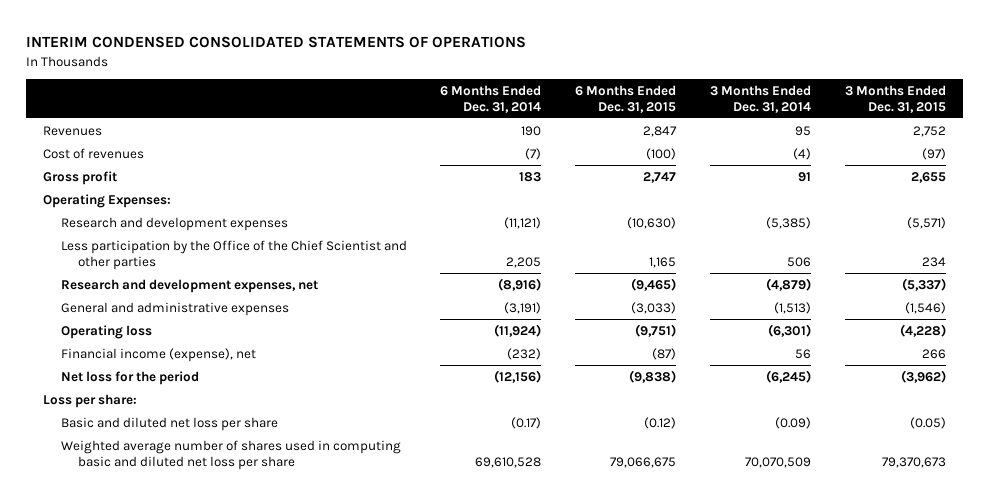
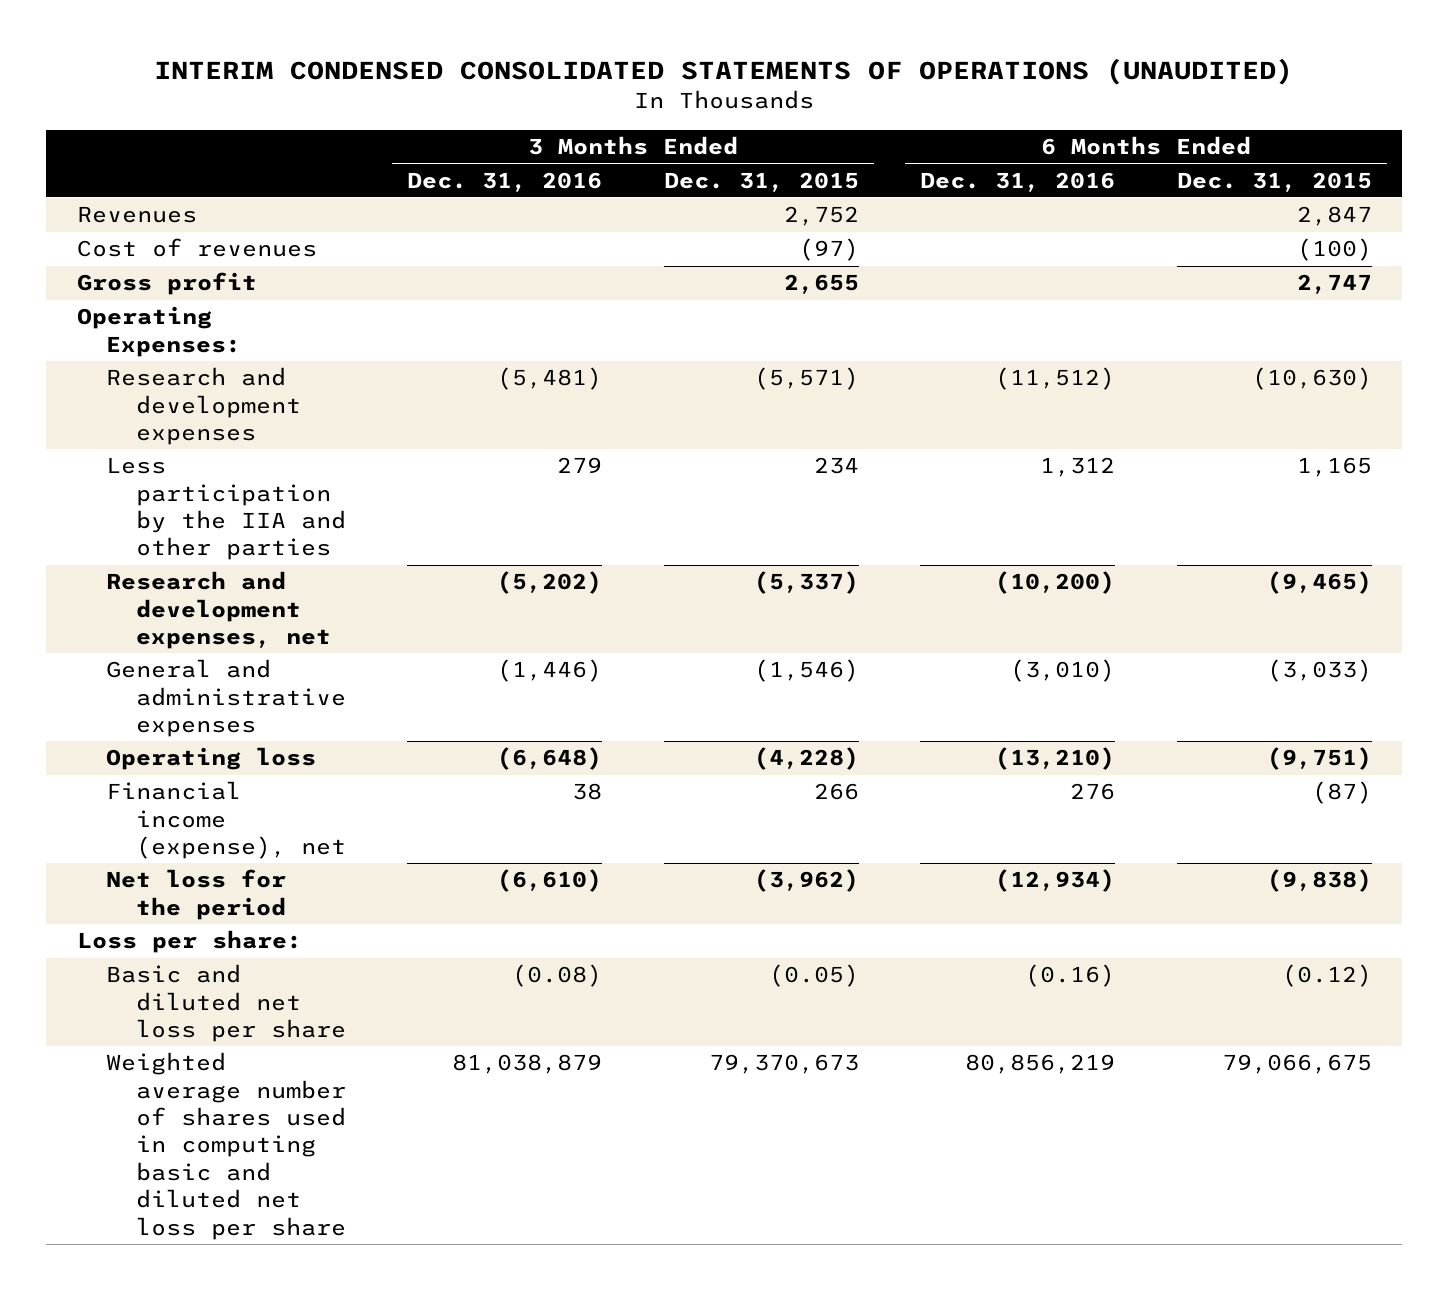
[26,36,527,49] INTERIM CONDENSED CONSOLIDATED STATEMENTS OF OPERATIONS -> [154,58,1294,86] INTERIM CONDENSED CONSOLIDATED STATEMENTS OF OPERATIONS (UNAUDITED)
[440,84,542,113] 6 Months Ended Dec. 31, 2014 -> none
[709,84,811,113] 3 Months Ended Dec. 31, 2014 -> none
none -> [407,171,603,192] Dec. 31, 2016
none -> [920,171,1116,192] Dec. 31, 2016
[60,239,407,270] Less participation by the Office of the Chief Scientist and other parties -> [106,457,346,561] Less participation by the IIA and other parties

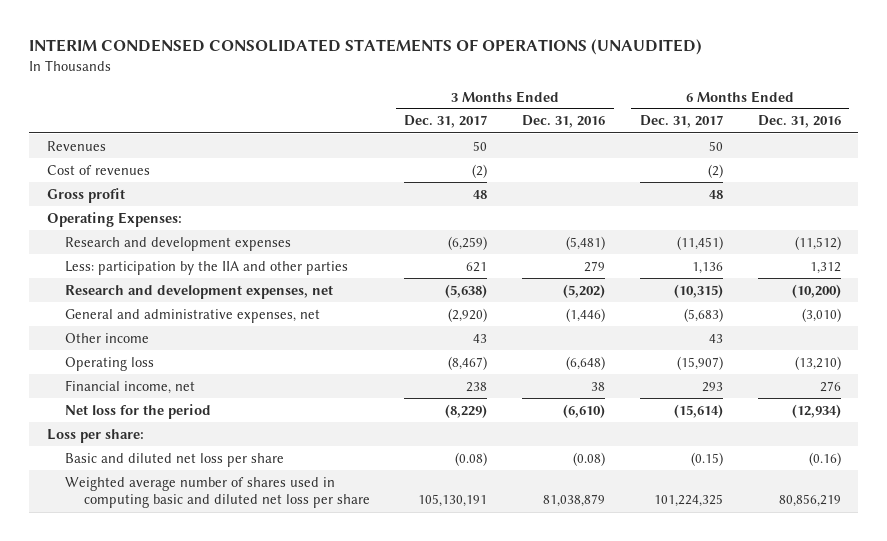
[663,171,859,192] Dec. 31, 2015 -> none
[1176,171,1372,192] Dec. 31, 2015 -> none
none -> [404,115,488,129] Dec. 31, 2017
none -> [639,115,723,129] Dec. 31, 2017
[106,457,346,561] Less participation by the IIA and other parties -> [65,260,349,275] Less: participation by the IIA and other parties
[106,659,346,738] General and administrative expenses -> [65,308,321,323] General and administrative expenses, net
none -> [65,332,150,343] Other income
[106,781,346,860] Financial income (expense), net -> [65,379,196,394] Financial income, net

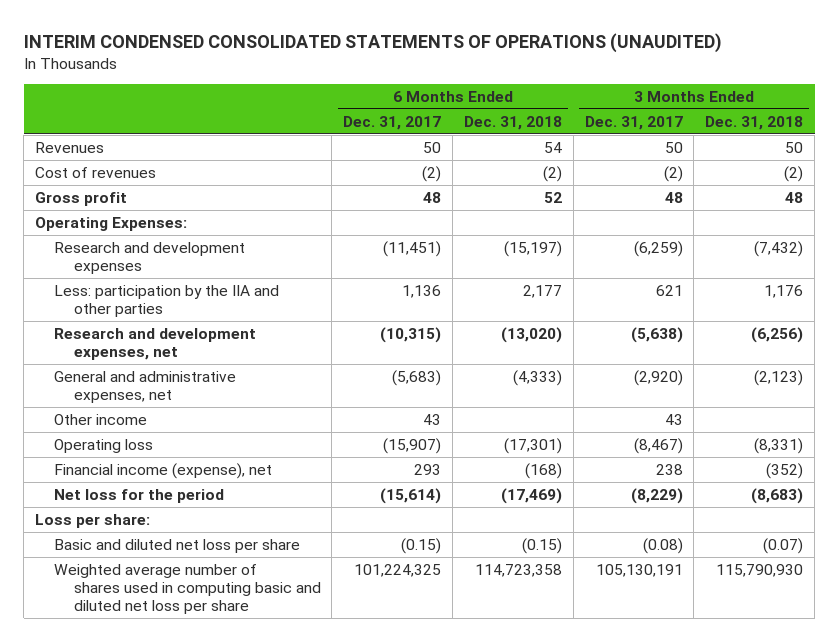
[522,115,606,129] Dec. 31, 2016 -> none
[757,115,841,129] Dec. 31, 2016 -> none
none -> [463,115,562,130] Dec. 31, 2018
none -> [705,115,804,130] Dec. 31, 2018
[65,379,196,394] Financial income, net -> [54,462,273,479] Financial income (expense), net

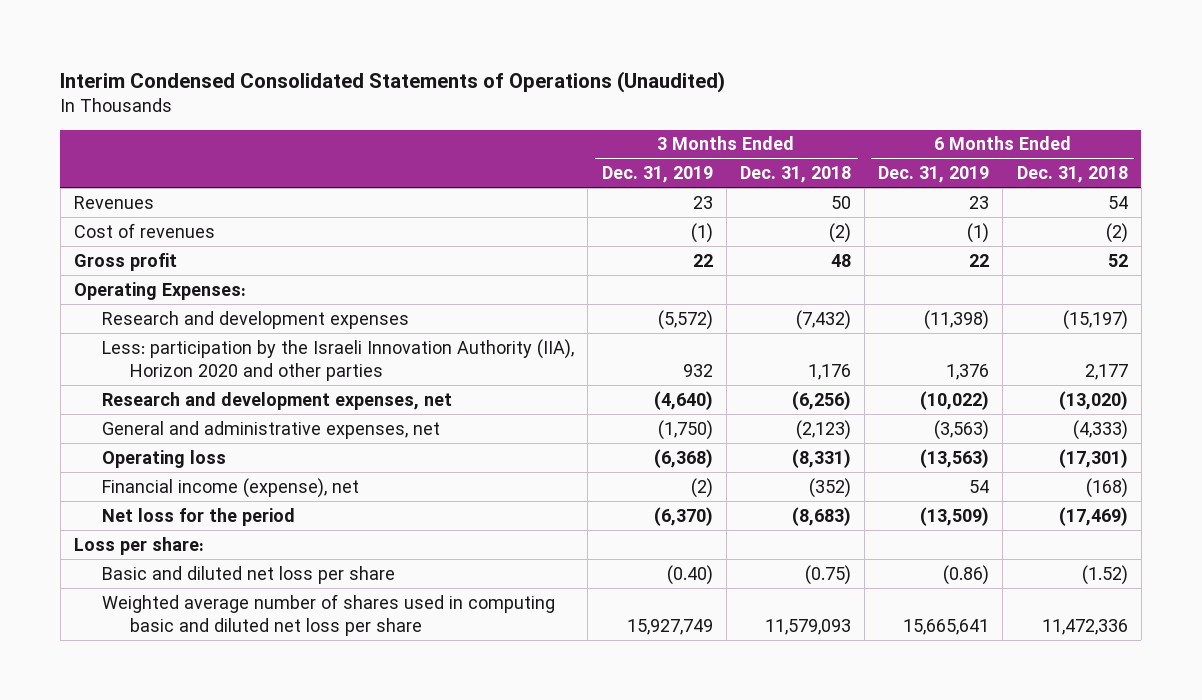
[23,32,722,53] INTERIM CONDENSED CONSOLIDATED STATEMENTS OF OPERATIONS (UNAUDITED) -> [60,70,726,93] Interim Condensed Consolidated Statements of Operations (Unaudited)
[343,115,442,130] Dec. 31, 2017 -> none
[584,115,683,130] Dec. 31, 2017 -> none
none -> [601,166,713,184] Dec. 31, 2019
none -> [878,166,990,184] Dec. 31, 2019
[54,284,280,318] Less: participation by the IIA and other parties -> [102,338,575,381] Less: participation by the Israeli Innovation Authority (IIA), Horizon 2020 and other parties
[54,413,148,425] Other income -> none
[521,537,562,554] (0.15) -> [1081,564,1128,585] (1.52)
[763,537,804,554] (0.07) -> [804,564,851,585] (0.75)
[474,563,562,577] 114,723,358 -> [1041,618,1128,635] 11,472,336
[716,563,804,577] 115,790,930 -> [764,618,851,635] 11,579,093

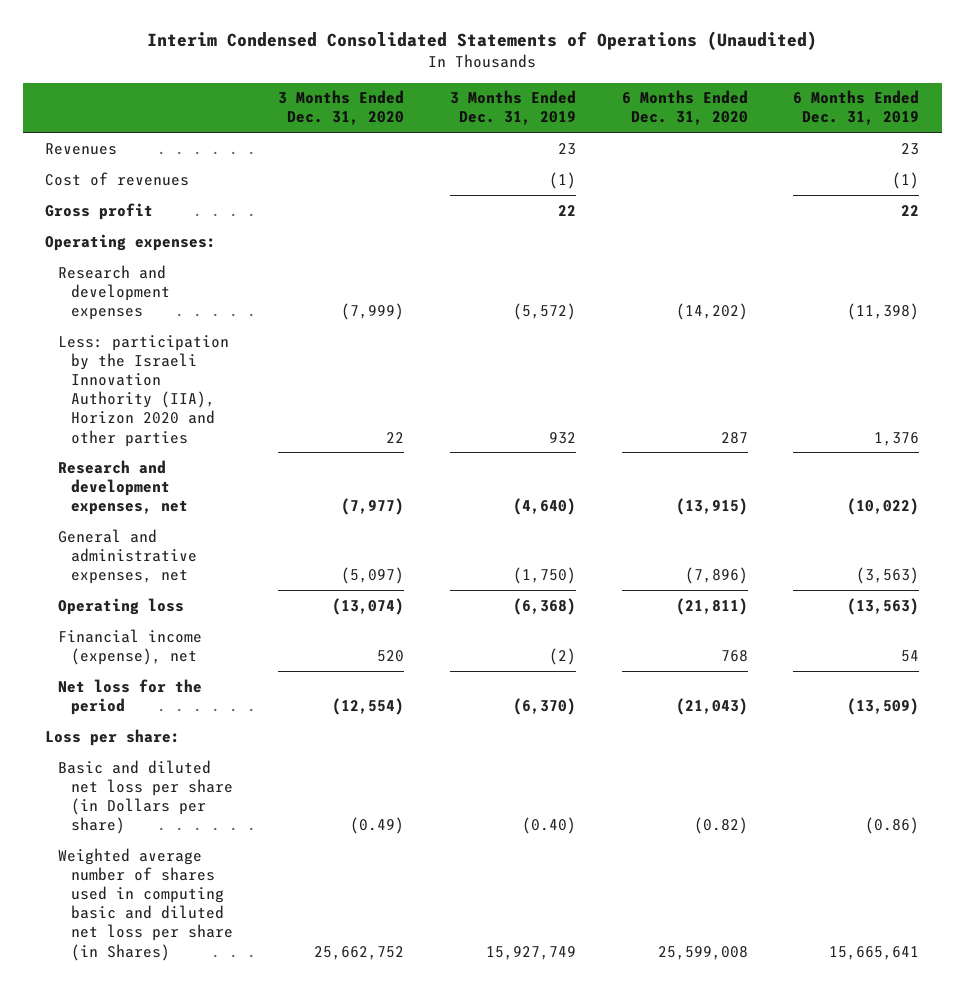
[739,166,851,184] Dec. 31, 2018 -> none
[1016,166,1128,184] Dec. 31, 2018 -> none
none -> [278,90,405,126] 3 Months Ended Dec. 31, 2020
none -> [621,90,748,126] 6 Months Ended Dec. 31, 2020
[73,281,246,300] Operating Expenses: -> [45,233,217,251] Operating expenses:
[102,565,396,584] Basic and diluted net loss per share -> [58,759,233,835] Basic and diluted net loss per share (in Dollars per share)
[102,593,556,636] Weighted average number of shares used in computing basic and diluted net loss per share -> [58,847,233,961] Weighted average number of shares used in computing basic and diluted net loss per share (in Shares)

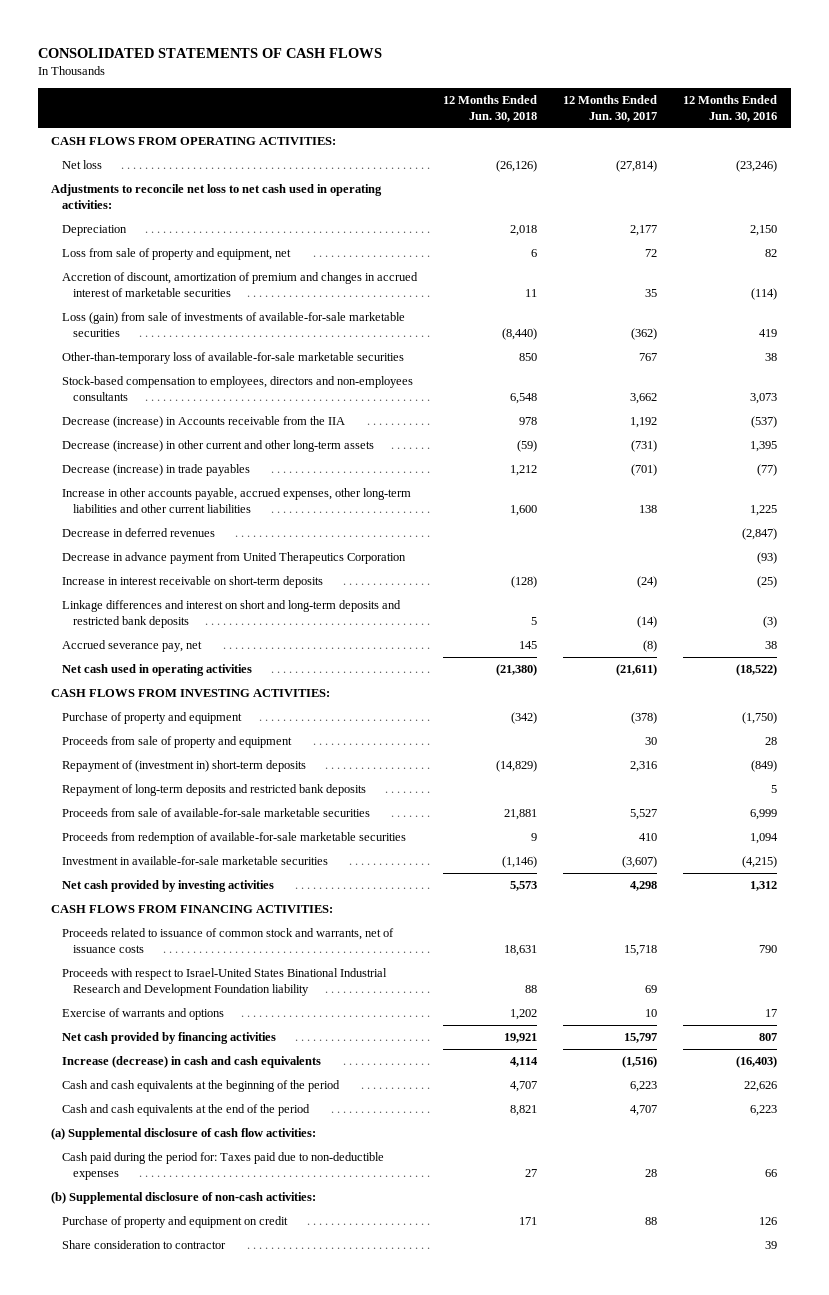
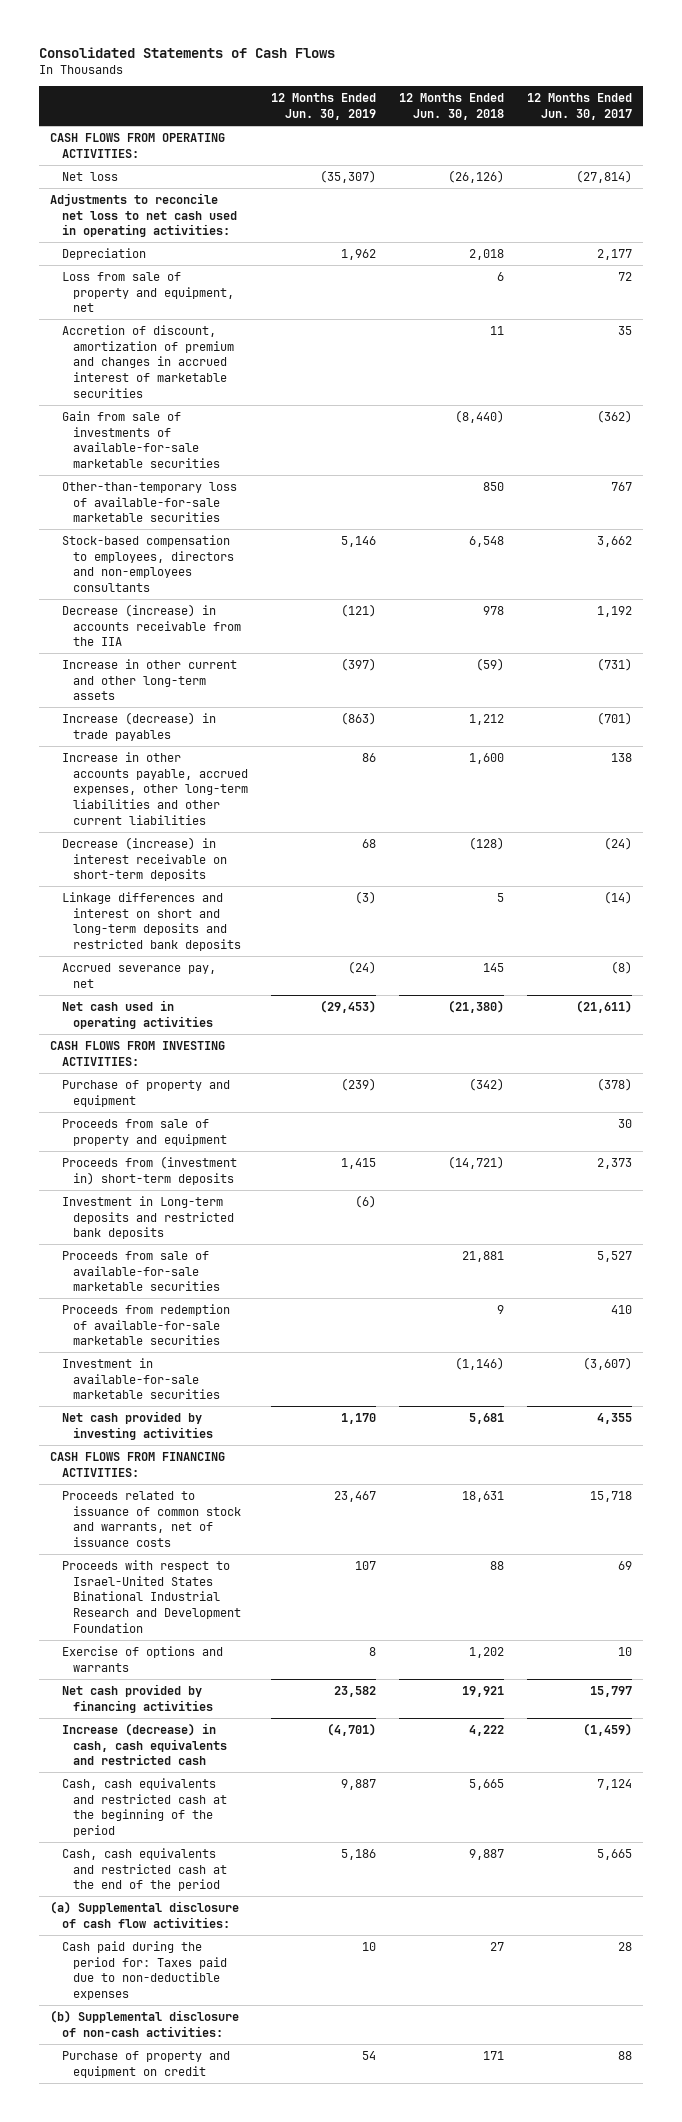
[38,47,383,58] CONSOLIDATED STATEMENTS OF CASH FLOWS -> [38,46,335,58] Consolidated Statements of Cash Flows
[683,94,778,123] 12 Months Ended Jun. 30, 2016 -> none
none -> [271,93,377,121] 12 Months Ended Jun. 30, 2019
[62,312,406,338] Loss (gain) from sale of investments of available-for-sale marketable securities -> [61,410,221,469] Gain from sale of investments of available-for-sale marketable securities
[62,416,346,429] Decrease (increase) in Accounts receivable from the IIA -> [61,603,242,647] Decrease (increase) in accounts receivable from the IIA
[62,440,375,453] Decrease (increase) in other current and other long-term assets -> [61,658,237,701] Increase in other current and other long-term assets
[62,464,251,477] Decrease (increase) in trade payables -> [61,711,216,741] Increase (decrease) in trade payables
[62,528,216,538] Decrease in deferred revenues -> none
[62,552,407,565] Decrease in advance payment from United Therapeutics Corporation -> none
[62,576,324,589] Increase in interest receivable on short-term deposits -> [61,836,228,882] Decrease (increase) in interest receivable on short-term deposits
[62,760,307,773] Repayment of (investment in) short-term deposits -> [61,1155,237,1185] Proceeds from (investment in) short-term deposits
[496,760,538,773] (14,829) -> [448,1155,505,1169] (14,721)
[630,761,658,773] 2,316 -> [596,1157,632,1169] 2,373
[62,784,367,797] Repayment of long-term deposits and restricted bank deposits -> [61,1195,235,1240] Investment in Long-term deposits and restricted bank deposits
[510,881,538,892] 5,573 -> [469,1412,505,1424] 5,681
[630,881,658,892] 4,298 -> [596,1412,632,1424] 4,355
[62,968,388,997] Proceeds with respect to Israel-United States Binational Industrial Research and Development Foundation liability -> [61,1559,242,1633] Proceeds with respect to Israel-United States Binational Industrial Research and Development Foundation
[62,1008,225,1021] Exercise of warrants and options -> [61,1645,223,1672] Exercise of options and warrants
[62,1056,322,1069] Increase (decrease) in cash and cash equivalents -> [61,1722,228,1766] Increase (decrease) in cash, cash equivalents and restricted cash
[510,1057,539,1068] 4,114 -> [469,1724,505,1736] 4,222
[622,1056,658,1069] (1,516) -> [582,1722,632,1736] (1,459)
[62,1080,341,1093] Cash and cash equivalents at the beginning of the period -> [61,1777,228,1838] Cash, cash equivalents and restricted cash at the beginning of the period
[510,1081,538,1093] 4,707 -> [469,1778,505,1790] 5,665
[630,1081,658,1093] 6,223 -> [596,1778,632,1790] 7,124
[62,1104,311,1117] Cash and cash equivalents at the end of the period -> [61,1847,228,1892] Cash, cash equivalents and restricted cash at the end of the period
[510,1105,538,1117] 8,821 -> [469,1848,505,1860] 9,887
[630,1105,658,1117] 4,707 -> [596,1848,632,1860] 5,665
[62,1240,227,1250] Share consideration to contractor -> none

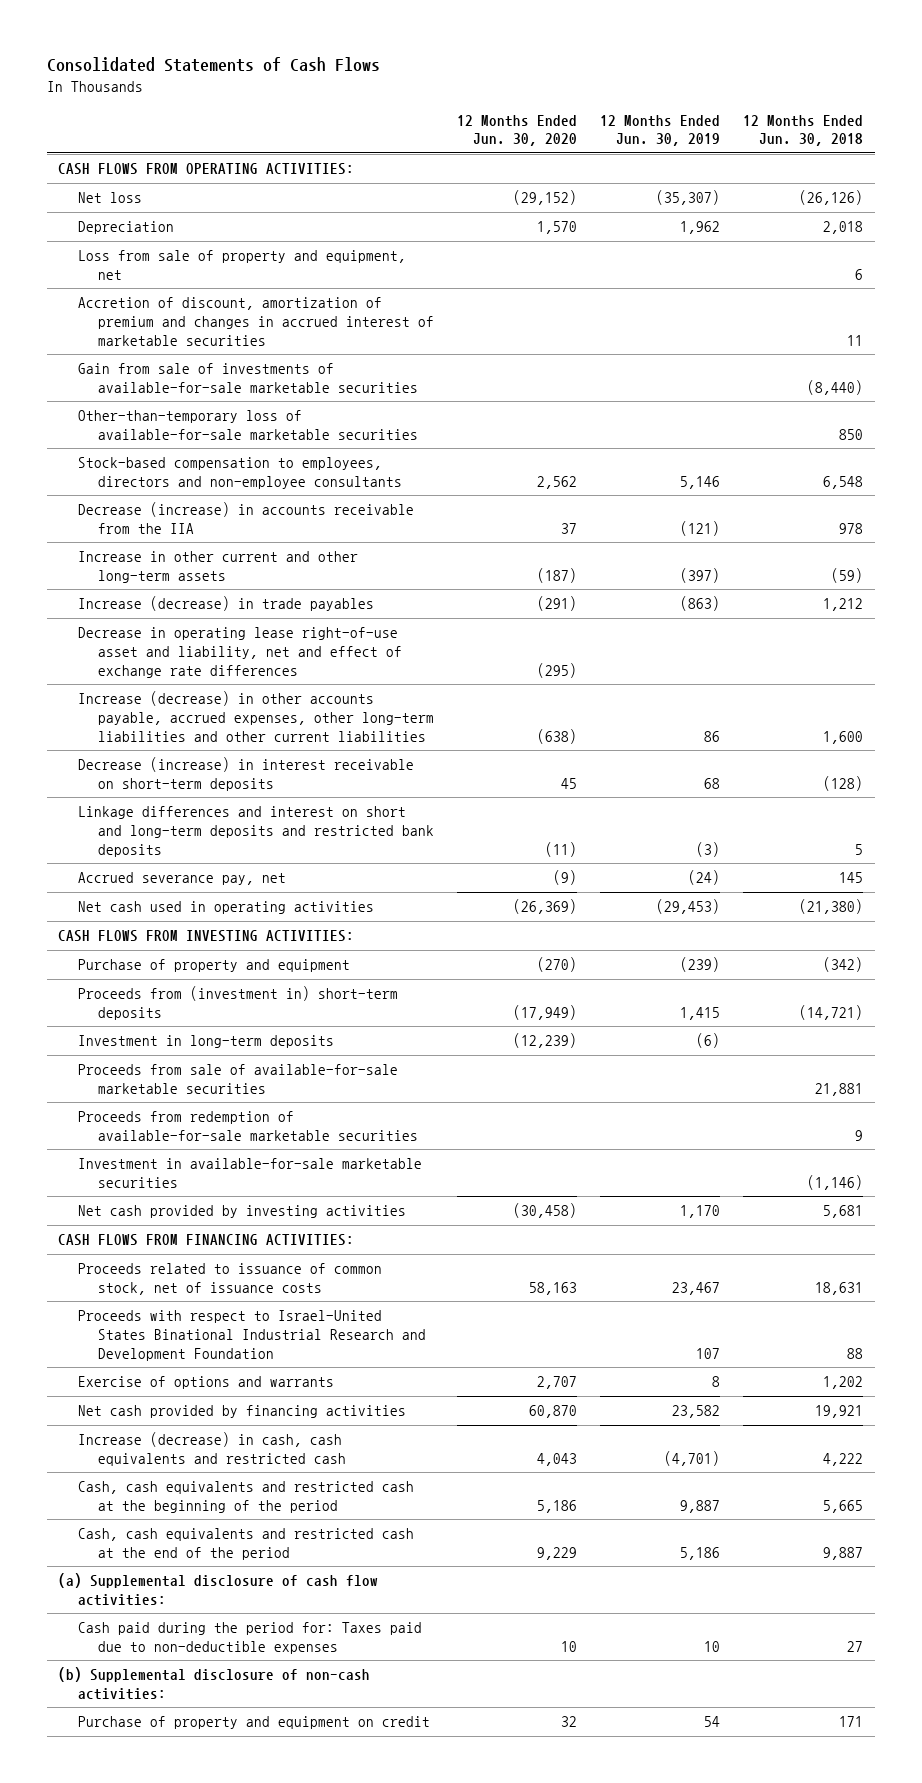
[526,93,632,121] 12 Months Ended Jun. 30, 2017 -> none
none -> [457,114,578,147] 12 Months Ended Jun. 30, 2020
[50,192,237,238] Adjustments to reconcile net loss to net cash used in operating activities: -> none
[61,534,235,593] Stock-based compensation to employees, directors and non-employees consultants -> [78,457,403,489] Stock-based compensation to employees, directors and non-employee consultants
none -> [78,627,403,678] Decrease in operating lease right-of-use asset and liability, net and effect of exchange rate differences
[61,751,249,825] Increase in other accounts payable, accrued expenses, other long-term liabilities and other current liabilities -> [78,691,435,742] Increase (decrease) in other accounts payable, accrued expenses, other long-term liabilities and other current liabilities
[61,1118,228,1146] Proceeds from sale of property and equipment -> none
[61,1195,235,1240] Investment in Long-term deposits and restricted bank deposits -> [78,1035,335,1049] Investment in long-term deposits
[61,1490,242,1548] Proceeds related to issuance of common stock and warrants, net of issuance costs -> [78,1263,383,1295] Proceeds related to issuance of common stock, net of issuance costs

